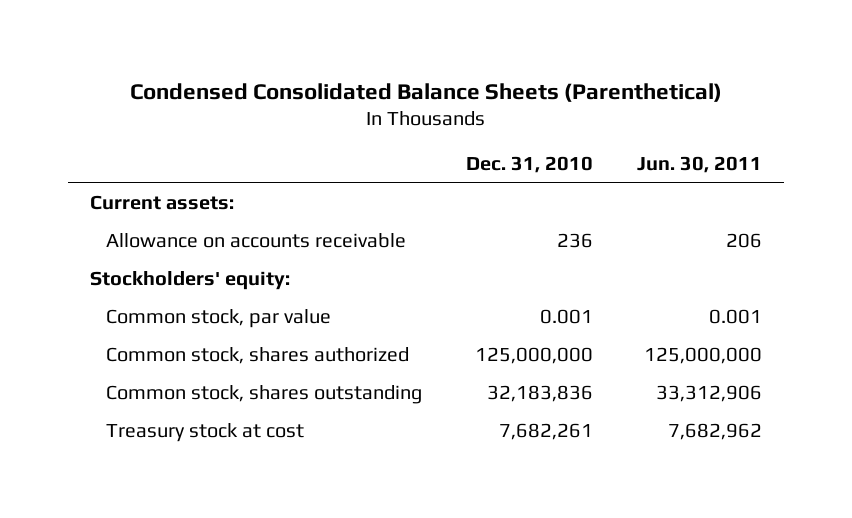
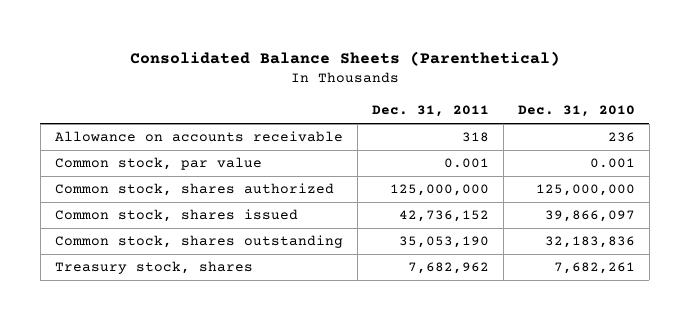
[129,82,722,102] Condensed Consolidated Balance Sheets (Parenthetical) -> [129,50,560,66] Consolidated Balance Sheets (Parenthetical)
[637,156,763,174] Jun. 30, 2011 -> none
none -> [371,105,489,118] Dec. 31, 2011
[89,195,234,211] Current assets: -> none
[89,271,290,291] Stockholders' equity: -> none
none -> [54,209,298,223] Common stock, shares issued
[105,423,304,443] Treasury stock at cost -> [54,261,253,275] Treasury stock, shares

